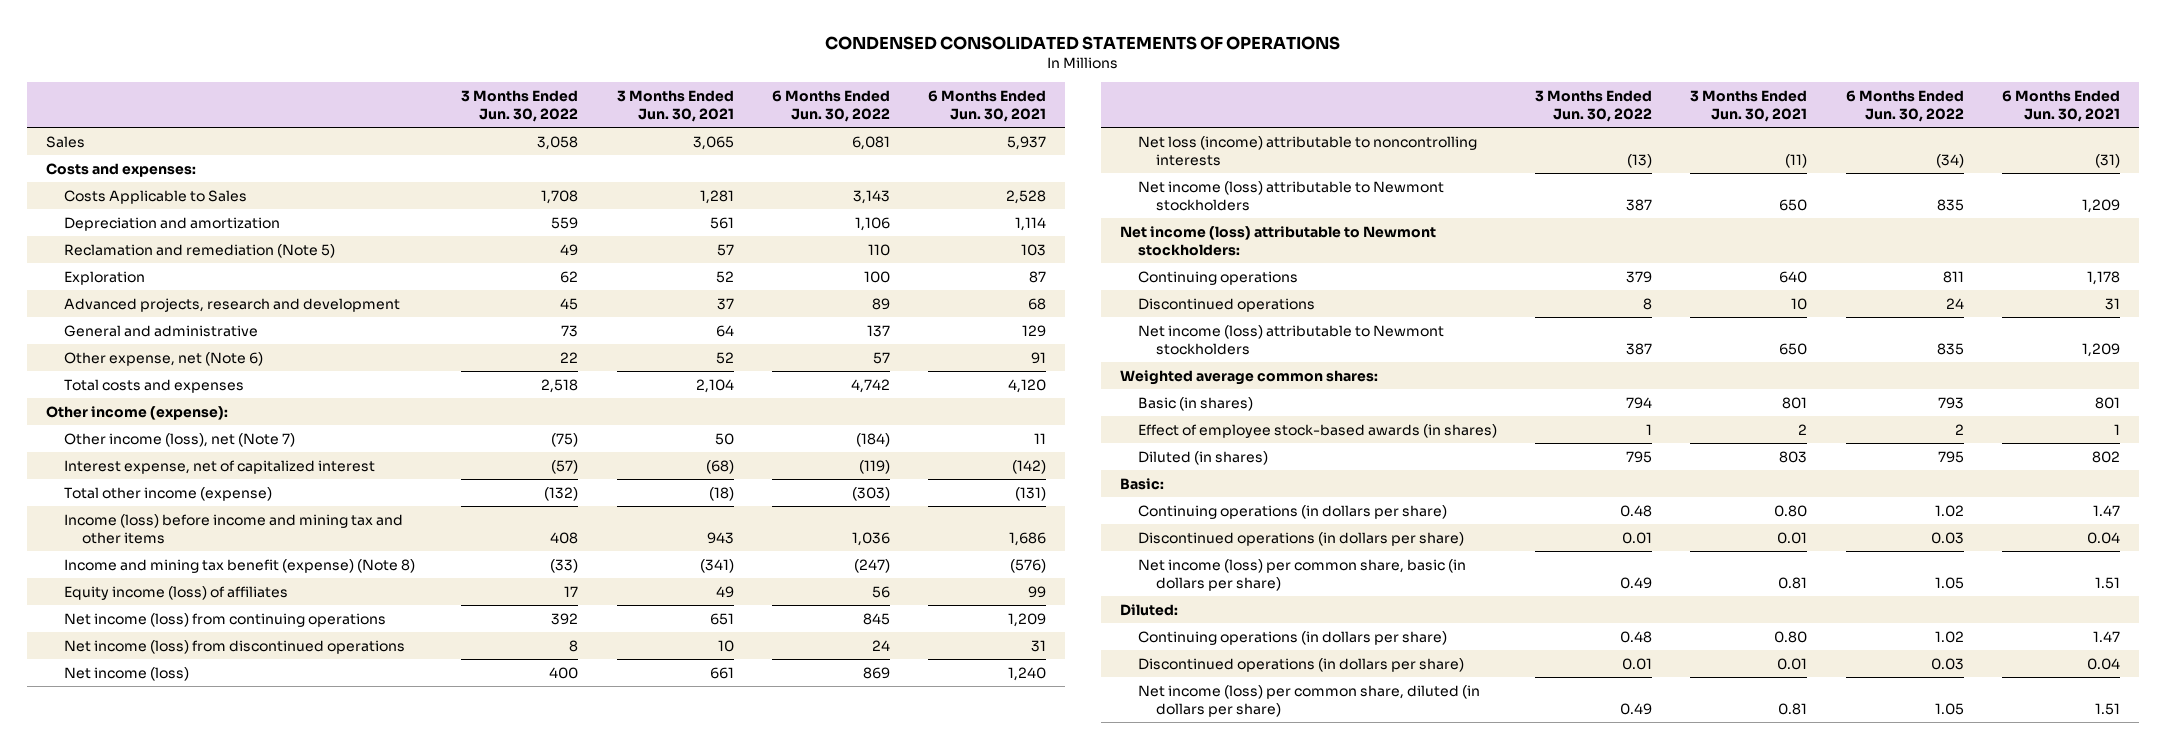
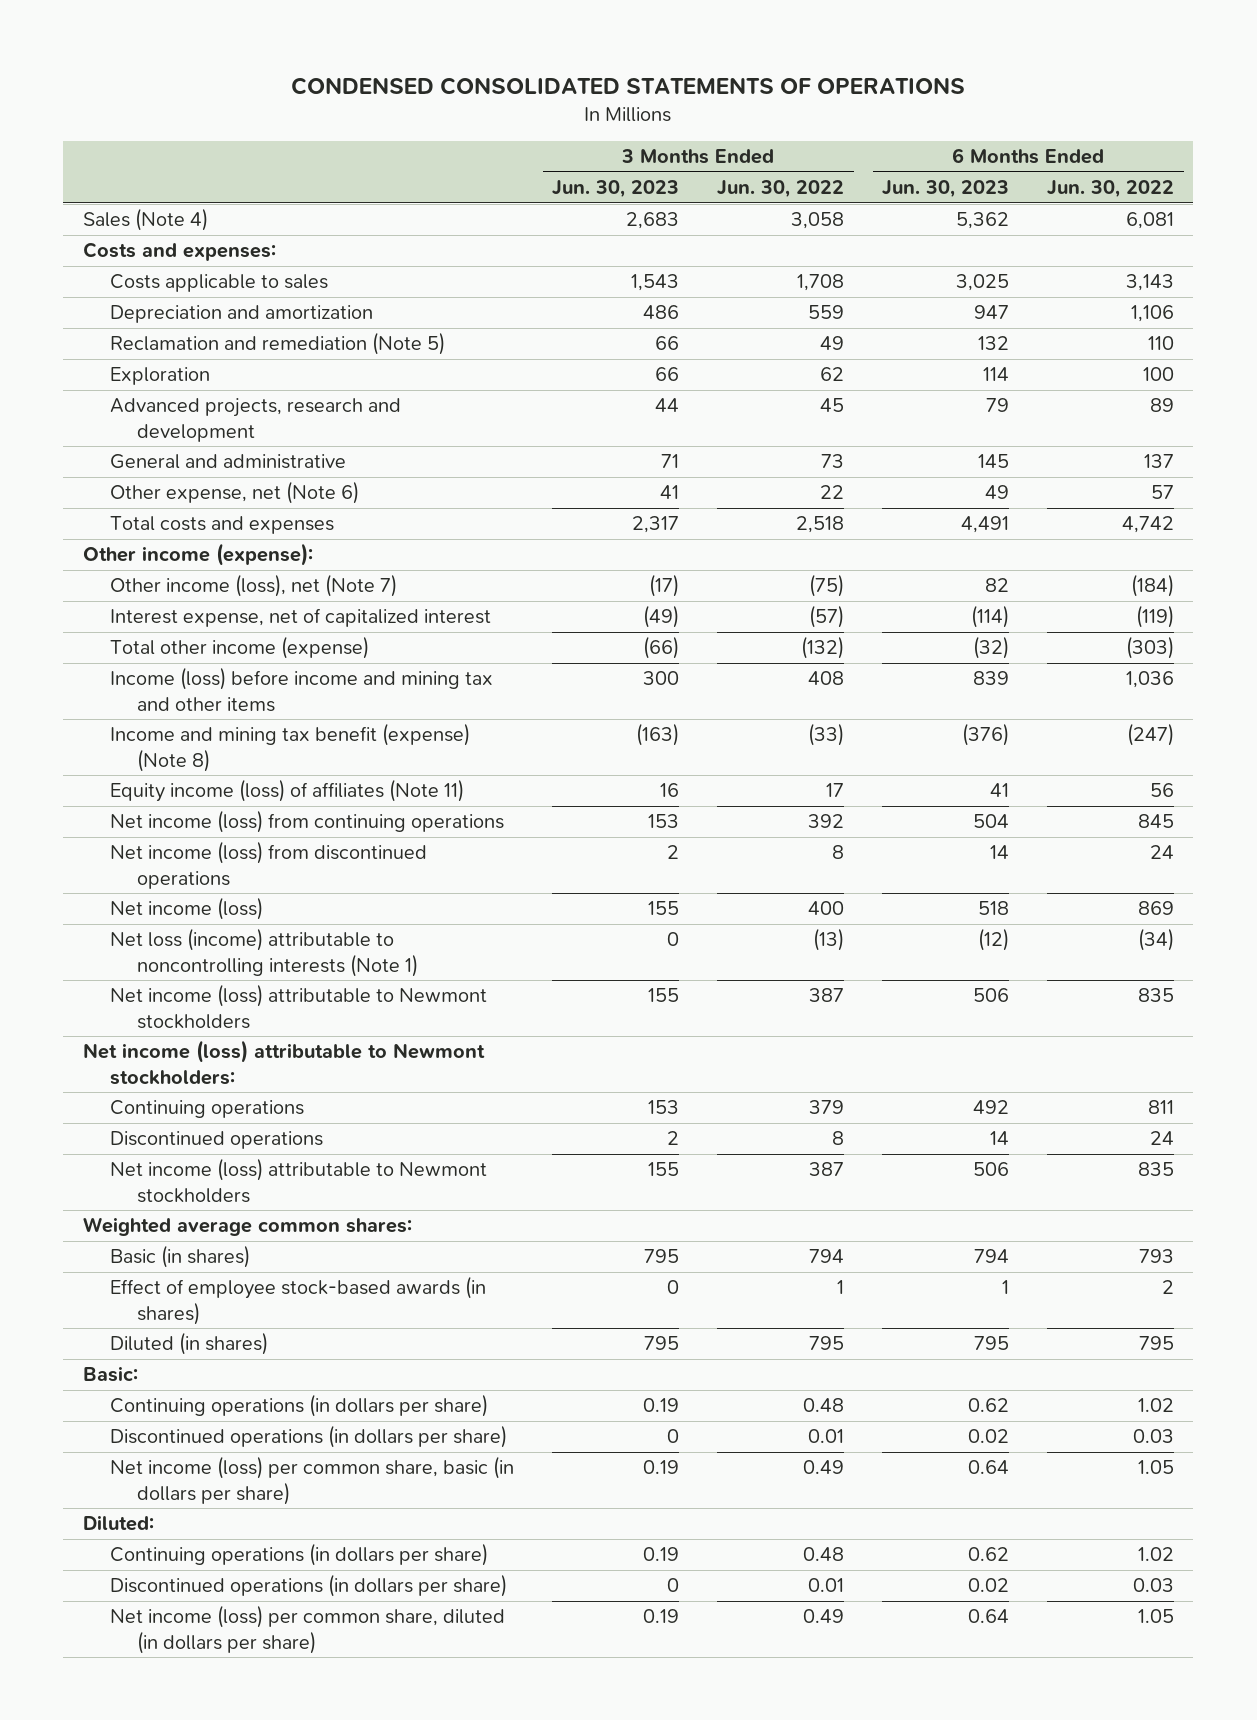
[616,90,734,123] 3 Months Ended Jun. 30, 2021 -> none
[928,90,1047,123] 6 Months Ended Jun. 30, 2021 -> none
none -> [552,179,680,198] Jun. 30, 2023
none -> [882,179,1010,198] Jun. 30, 2023
[46,135,86,148] Sales -> [82,208,208,232] Sales (Note 4)
[63,189,247,204] Costs Applicable to Sales -> [109,274,328,293] Costs applicable to sales
[63,585,288,600] Equity income (loss) of affiliates -> [109,779,464,803] Equity income (loss) of affiliates (Note 11)
[1137,135,1477,166] Net loss (income) attributable to noncontrolling interests -> [109,928,419,977] Net loss (income) attributable to noncontrolling interests (Note 1)

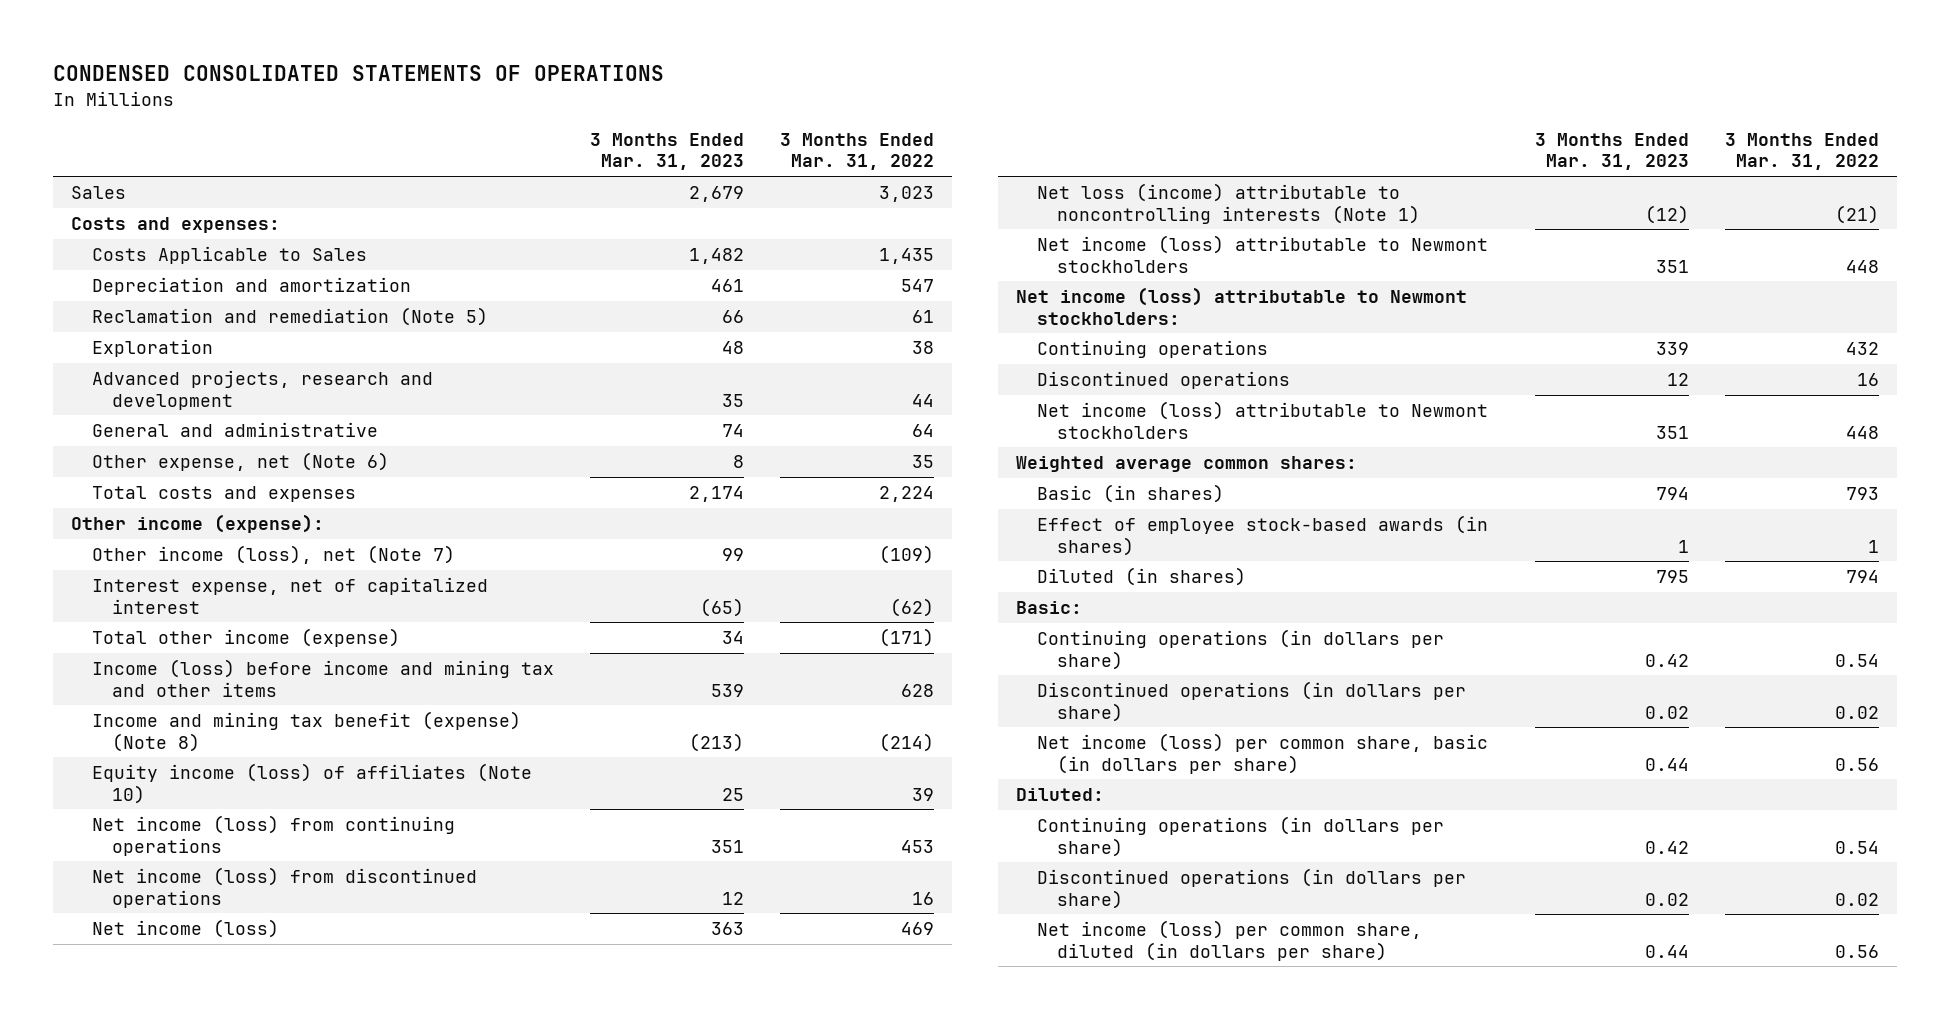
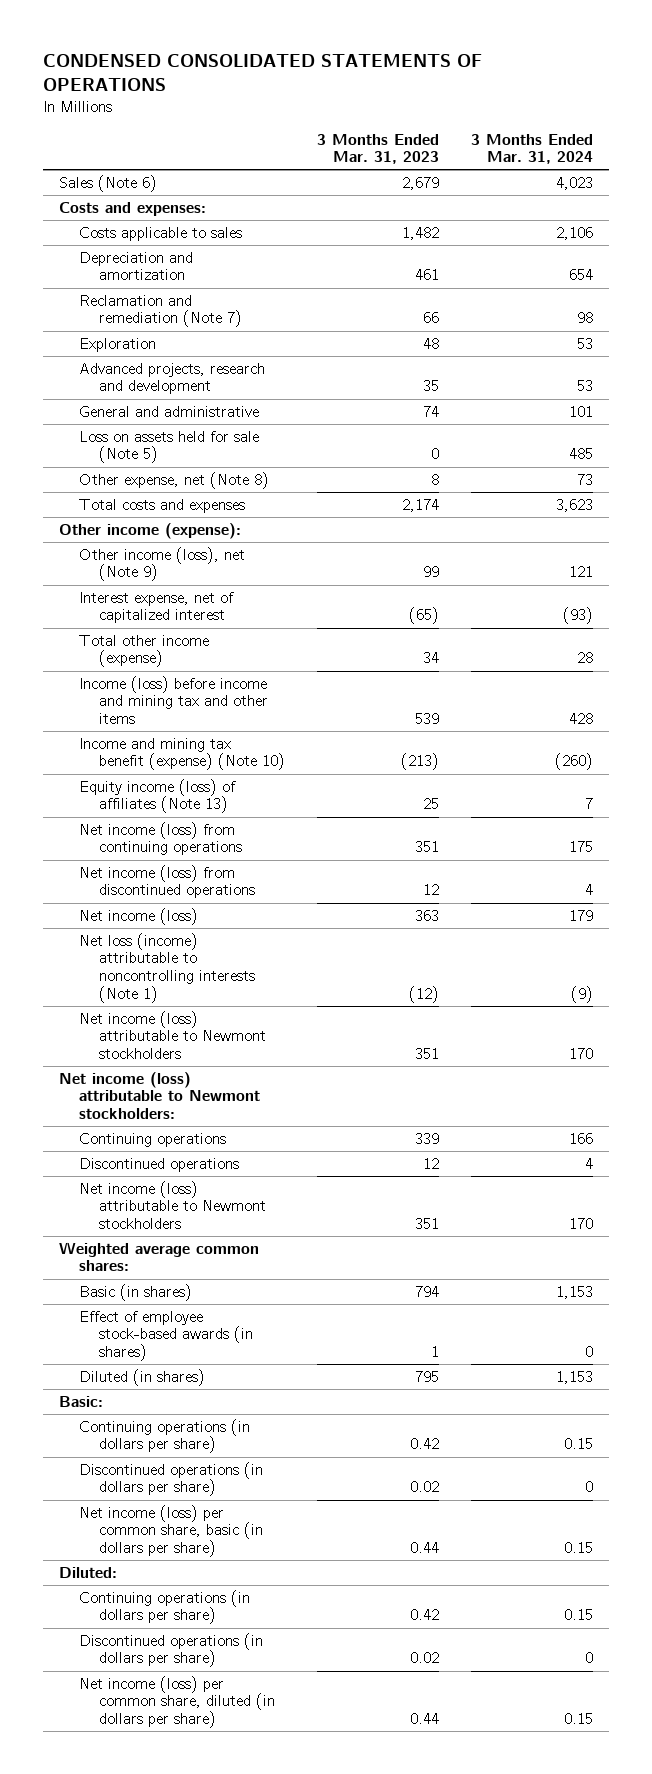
[779,133,934,171] 3 Months Ended Mar. 31, 2022 -> none
none -> [470,133,593,165] 3 Months Ended Mar. 31, 2024
[70,186,126,200] Sales -> [59,174,158,192] Sales (Note 6)
[91,246,367,265] Costs Applicable to Sales -> [79,226,243,241] Costs applicable to sales
[91,307,488,327] Reclamation and remediation (Note 5) -> [79,294,243,328] Reclamation and remediation (Note 7)
none -> [79,430,260,464] Loss on assets held for sale (Note 5)
[91,452,389,472] Other expense, net (Note 6) -> [79,471,270,489] Other expense, net (Note 8)
[91,545,455,565] Other income (loss), net (Note 7) -> [79,546,246,582] Other income (loss), net (Note 9)
[91,711,521,752] Income and mining tax benefit (expense) (Note 8) -> [79,737,286,771] Income and mining tax benefit (expense) (Note 10)
[91,763,532,804] Equity income (loss) of affiliates (Note 10) -> [79,778,237,814] Equity income (loss) of affiliates (Note 13)

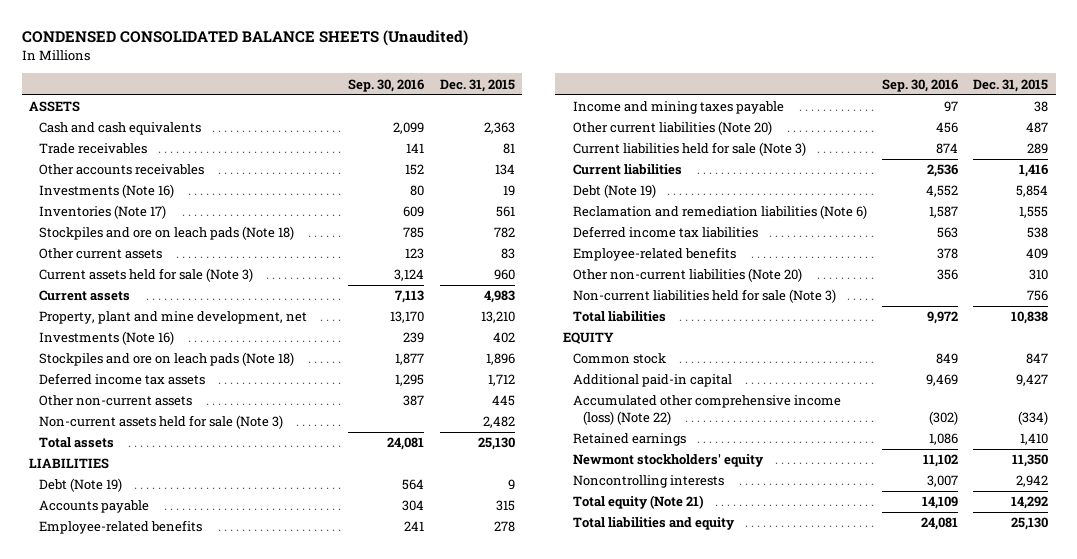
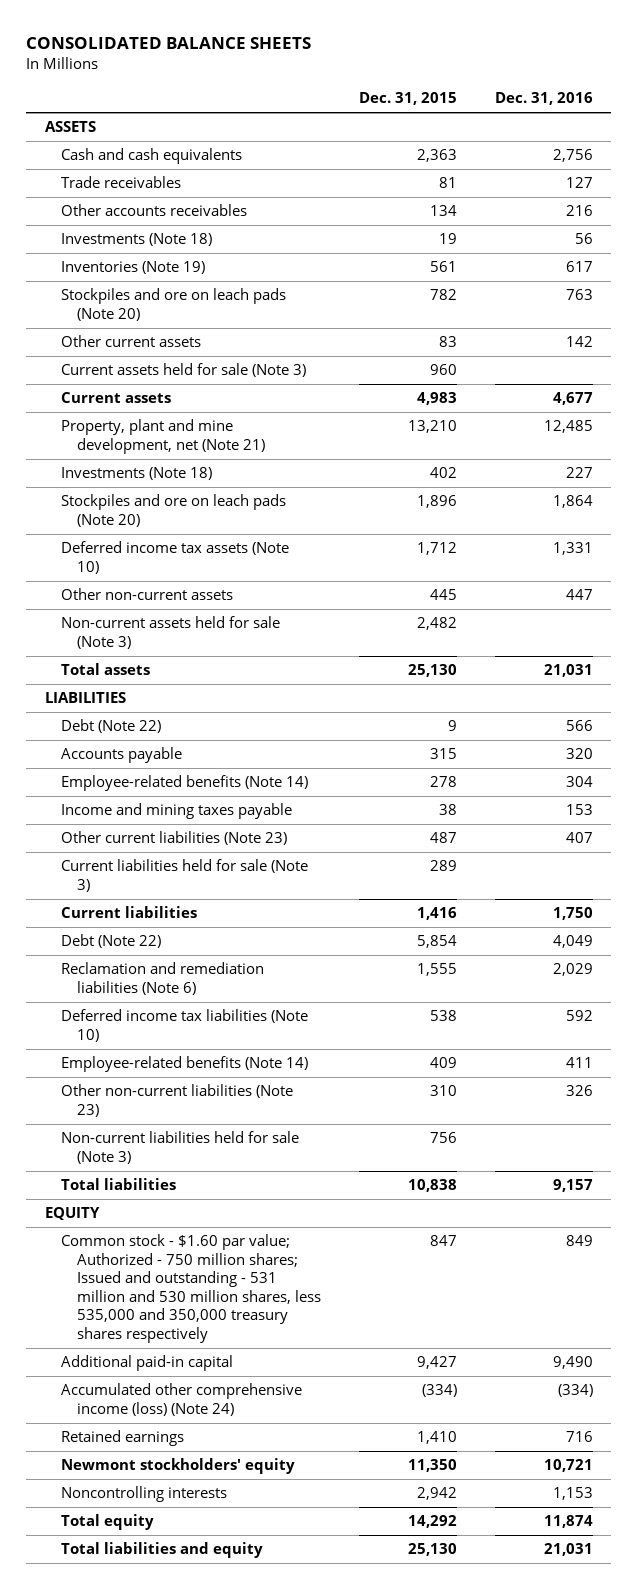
[21,30,468,47] CONDENSED CONSOLIDATED BALANCE SHEETS (Unaudited) -> [26,37,312,50] CONSOLIDATED BALANCE SHEETS
[348,78,425,92] Sep. 30, 2016 -> none
none -> [494,92,593,106] Dec. 31, 2016
[39,184,175,199] Investments (Note 16) -> [61,233,213,247] Investments (Note 18)
[39,205,167,220] Inventories (Note 17) -> [61,261,206,275] Inventories (Note 19)
[39,226,295,241] Stockpiles and ore on leach pads (Note 18) -> [61,288,287,321] Stockpiles and ore on leach pads (Note 20)
[39,311,308,325] Property, plant and mine development, net -> [61,419,265,454] Property, plant and mine development, net (Note 21)
[39,331,175,346] Investments (Note 16) -> [61,467,213,481] Investments (Note 18)
[39,352,295,367] Stockpiles and ore on leach pads (Note 18) -> [61,494,287,527] Stockpiles and ore on leach pads (Note 20)
[39,373,206,386] Deferred income tax assets -> [61,541,290,574] Deferred income tax assets (Note 10)
[39,478,123,493] Debt (Note 19) -> [61,719,162,734] Debt (Note 22)
[39,520,203,535] Employee-related benefits -> [61,775,309,792] Employee-related benefits (Note 14)
[572,121,772,136] Other current liabilities (Note 20) -> [61,831,288,846] Other current liabilities (Note 23)
[572,184,656,199] Debt (Note 19) -> [61,934,162,949] Debt (Note 22)
[572,226,758,239] Deferred income tax liabilities -> [61,1009,309,1042] Deferred income tax liabilities (Note 10)
[572,247,736,262] Employee-related benefits -> [61,1056,309,1073] Employee-related benefits (Note 14)
[572,268,802,283] Other non-current liabilities (Note 20) -> [61,1084,294,1117] Other non-current liabilities (Note 23)
[572,353,666,365] Common stock -> [61,1234,321,1343] Common stock - $1.60 par value; Authorized - 750 million shares; Issued and outstanding - 531 million and 530 million shares, less 535,000 and 350,000 treasury shares respectively
[572,395,841,426] Accumulated other comprehensive income (loss) (Note 22) -> [61,1383,303,1416] Accumulated other comprehensive income (loss) (Note 24)
[572,495,704,510] Total equity (Note 21) -> [61,1514,155,1531] Total equity

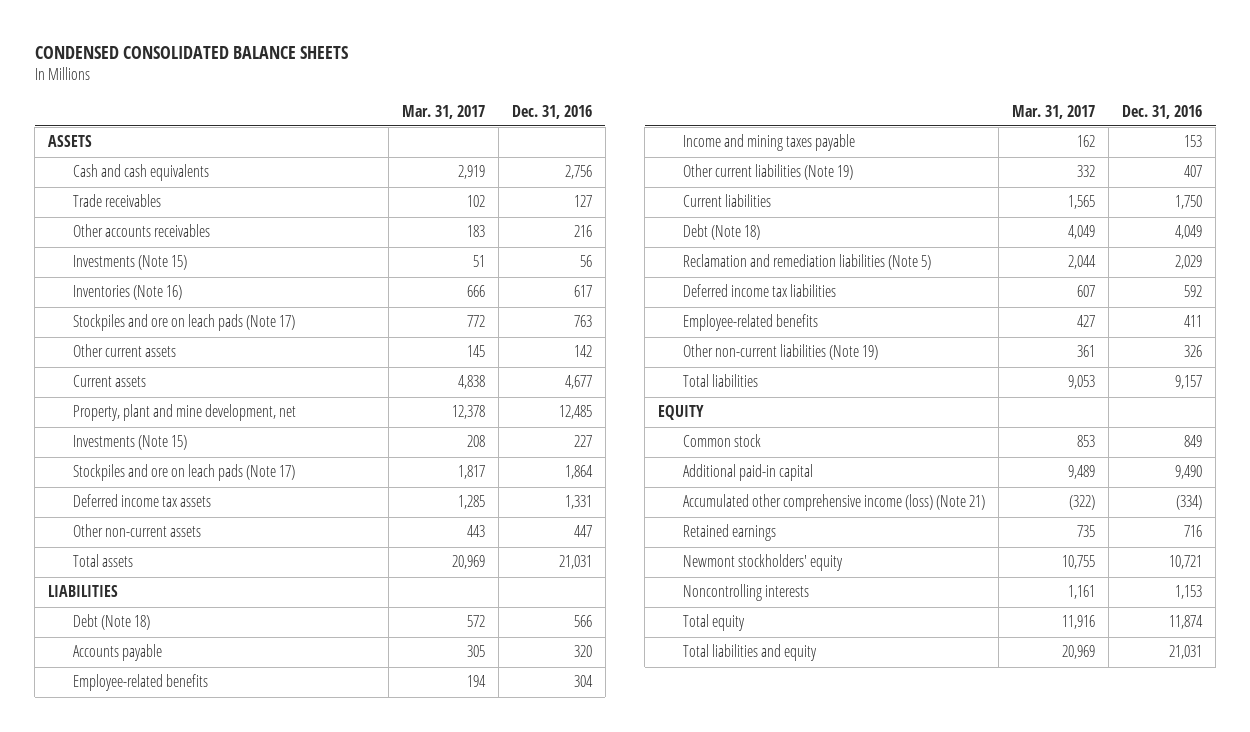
[26,37,312,50] CONSOLIDATED BALANCE SHEETS -> [34,46,348,60] CONDENSED CONSOLIDATED BALANCE SHEETS
[358,92,457,106] Dec. 31, 2015 -> none
none -> [401,104,485,119] Mar. 31, 2017
[61,233,213,247] Investments (Note 18) -> [72,255,187,271] Investments (Note 15)
[61,261,206,275] Inventories (Note 19) -> [72,285,182,301] Inventories (Note 16)
[61,288,287,321] Stockpiles and ore on leach pads (Note 20) -> [72,314,295,332] Stockpiles and ore on leach pads (Note 17)
[61,363,307,378] Current assets held for sale (Note 3) -> none
[61,419,265,454] Property, plant and mine development, net (Note 21) -> [72,404,296,422] Property, plant and mine development, net
[61,467,213,481] Investments (Note 18) -> [72,435,187,451] Investments (Note 15)
[61,494,287,527] Stockpiles and ore on leach pads (Note 20) -> [72,464,295,482] Stockpiles and ore on leach pads (Note 17)
[61,541,290,574] Deferred income tax assets (Note 10) -> [72,494,211,508] Deferred income tax assets
[61,616,281,649] Non-current assets held for sale (Note 3) -> none
[61,719,162,734] Debt (Note 22) -> [72,614,150,631] Debt (Note 18)
[61,775,309,792] Employee-related benefits (Note 14) -> [72,674,208,692] Employee-related benefits
[61,859,309,892] Current liabilities held for sale (Note 3) -> none
[61,831,288,846] Other current liabilities (Note 23) -> [683,164,854,181] Other current liabilities (Note 19)
[61,1131,300,1164] Non-current liabilities held for sale (Note 3) -> none
[61,934,162,949] Debt (Note 22) -> [683,224,761,241] Debt (Note 18)
[61,962,265,995] Reclamation and remediation liabilities (Note 6) -> [683,254,932,271] Reclamation and remediation liabilities (Note 5)
[61,1009,309,1042] Deferred income tax liabilities (Note 10) -> [683,284,837,298] Deferred income tax liabilities
[61,1056,309,1073] Employee-related benefits (Note 14) -> [683,314,819,332] Employee-related benefits
[61,1084,294,1117] Other non-current liabilities (Note 23) -> [683,344,879,361] Other non-current liabilities (Note 19)
[61,1234,321,1343] Common stock - $1.60 par value; Authorized - 750 million shares; Issued and outstanding - 531 million and 530 million shares, less 535,000 and 350,000 treasury shares respectively -> [683,434,762,448] Common stock
[61,1383,303,1416] Accumulated other comprehensive income (loss) (Note 24) -> [683,494,986,512] Accumulated other comprehensive income (loss) (Note 21)

